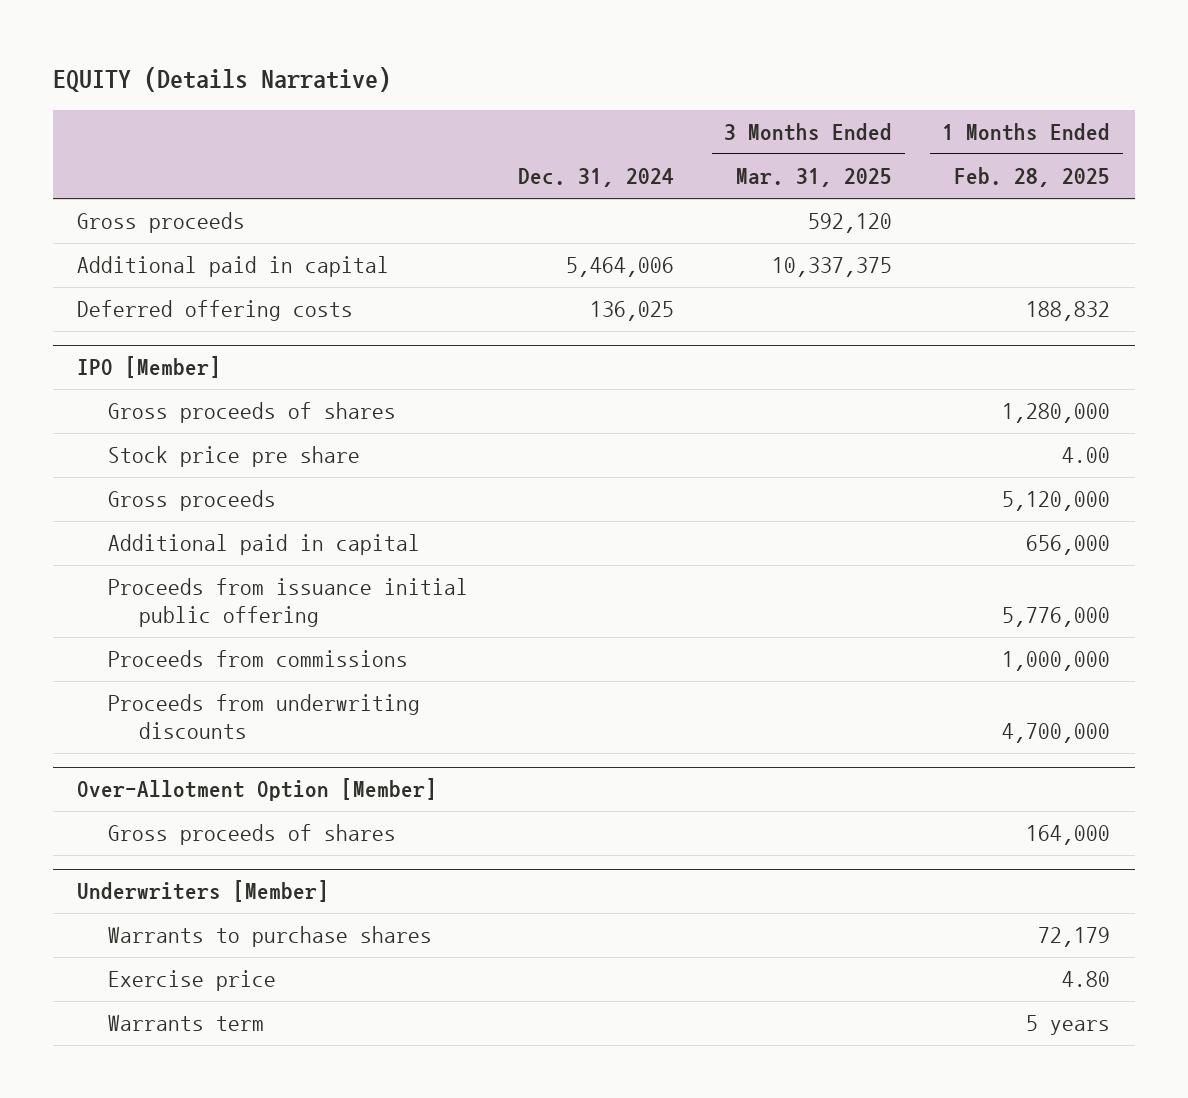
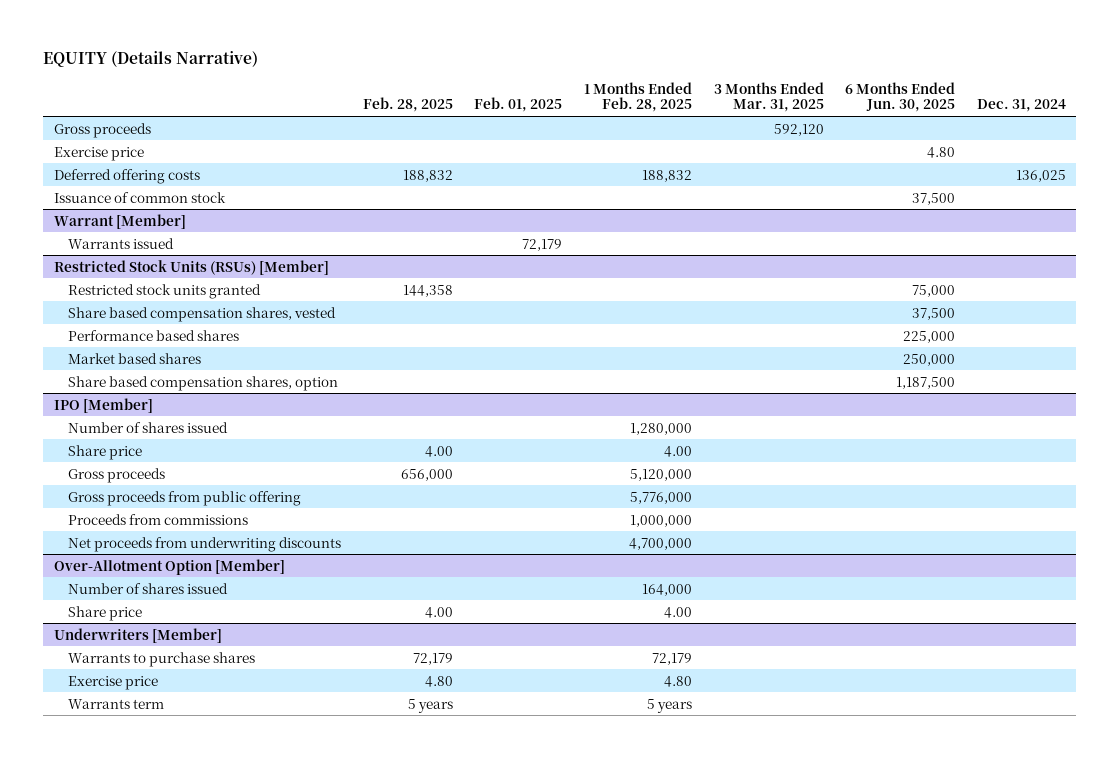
none -> [362,97,453,113] Feb. 28, 2025
none -> [474,97,563,113] Feb. 01, 2025
none -> [845,81,956,113] 6 Months Ended Jun. 30, 2025
[77,256,390,278] Additional paid in capital -> none
none -> [53,146,144,161] Exercise price
none -> [53,191,226,203] Issuance of common stock
none -> [53,213,186,229] Warrant [Member]
none -> [68,237,175,249] Warrants issued
none -> [53,259,329,275] Restricted Stock Units (RSUs) [Member]
none -> [68,283,262,299] Restricted stock units granted
none -> [68,306,337,322] Share based compensation shares, vested
none -> [68,329,240,341] Performance based shares
none -> [68,352,202,364] Market based shares
none -> [68,375,339,391] Share based compensation shares, option
[108,402,397,424] Gross proceeds of shares -> [68,421,229,433] Number of shares issued
[108,446,361,468] Stock price pre share -> [68,444,143,460] Share price
[108,534,421,556] Additional paid in capital -> none
[108,578,469,628] Proceeds from issuance initial public offering -> [68,490,302,506] Gross proceeds from public offering
[108,694,421,740] Proceeds from underwriting discounts -> [68,536,342,552] Net proceeds from underwriting discounts
[108,824,397,846] Gross proceeds of shares -> [68,582,229,594] Number of shares issued
none -> [68,605,143,621] Share price

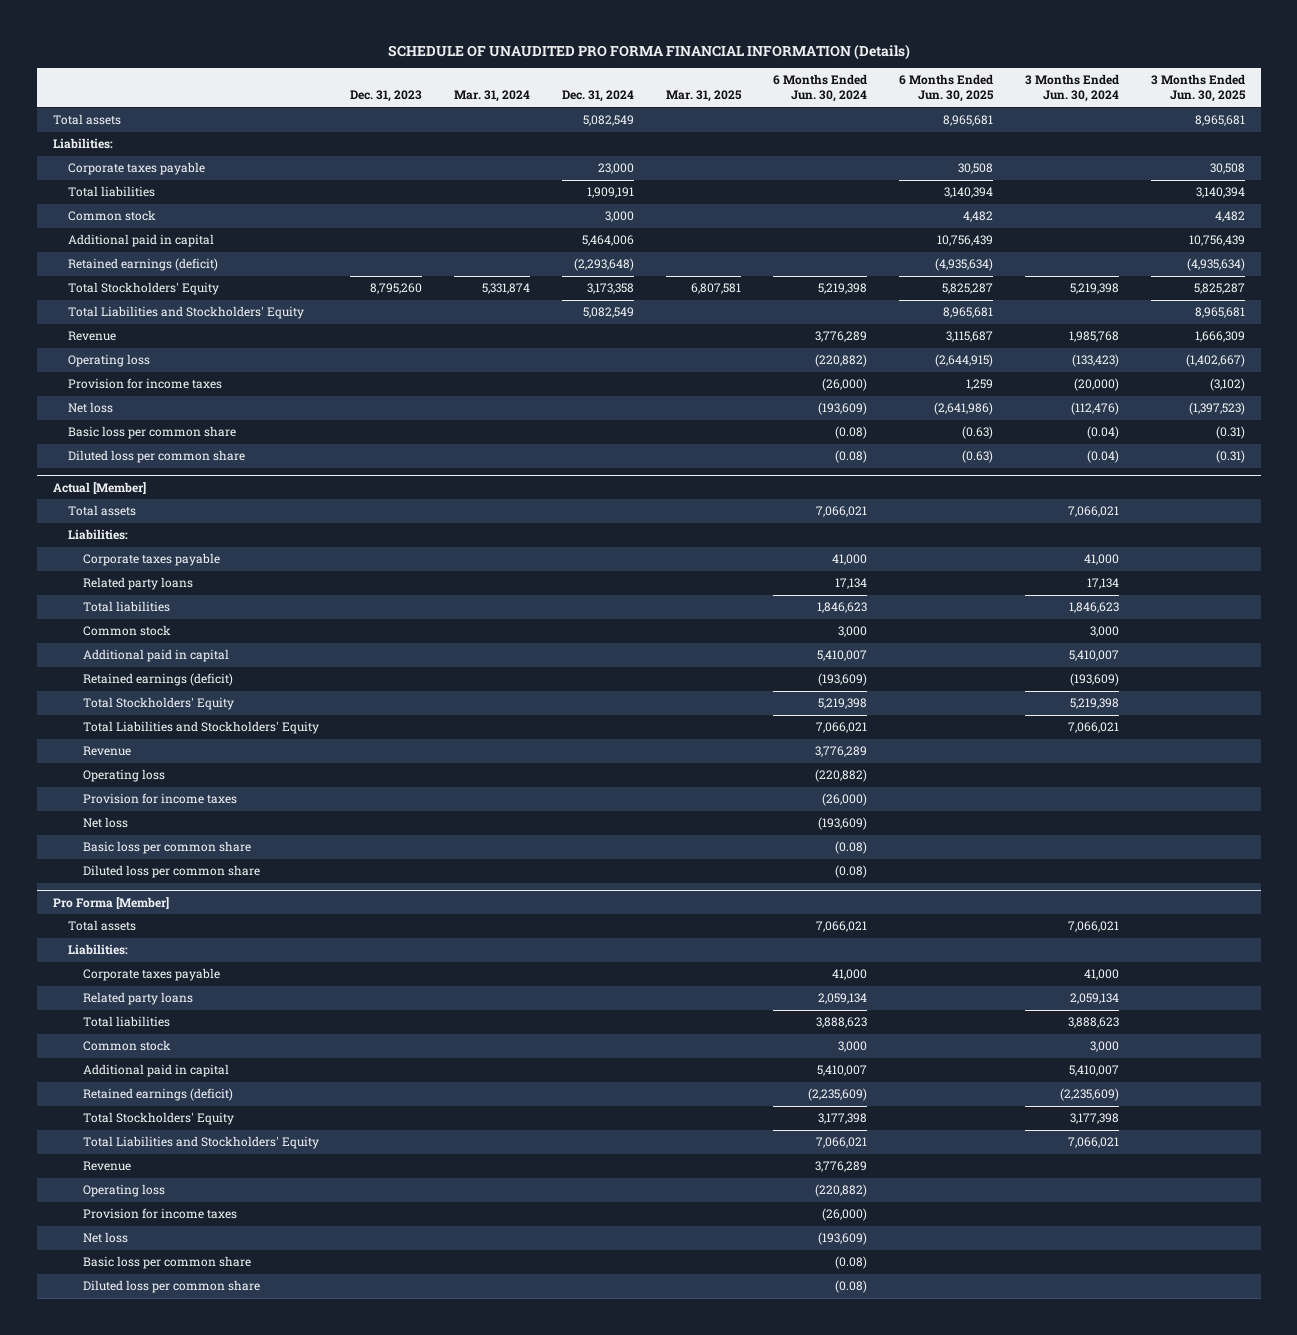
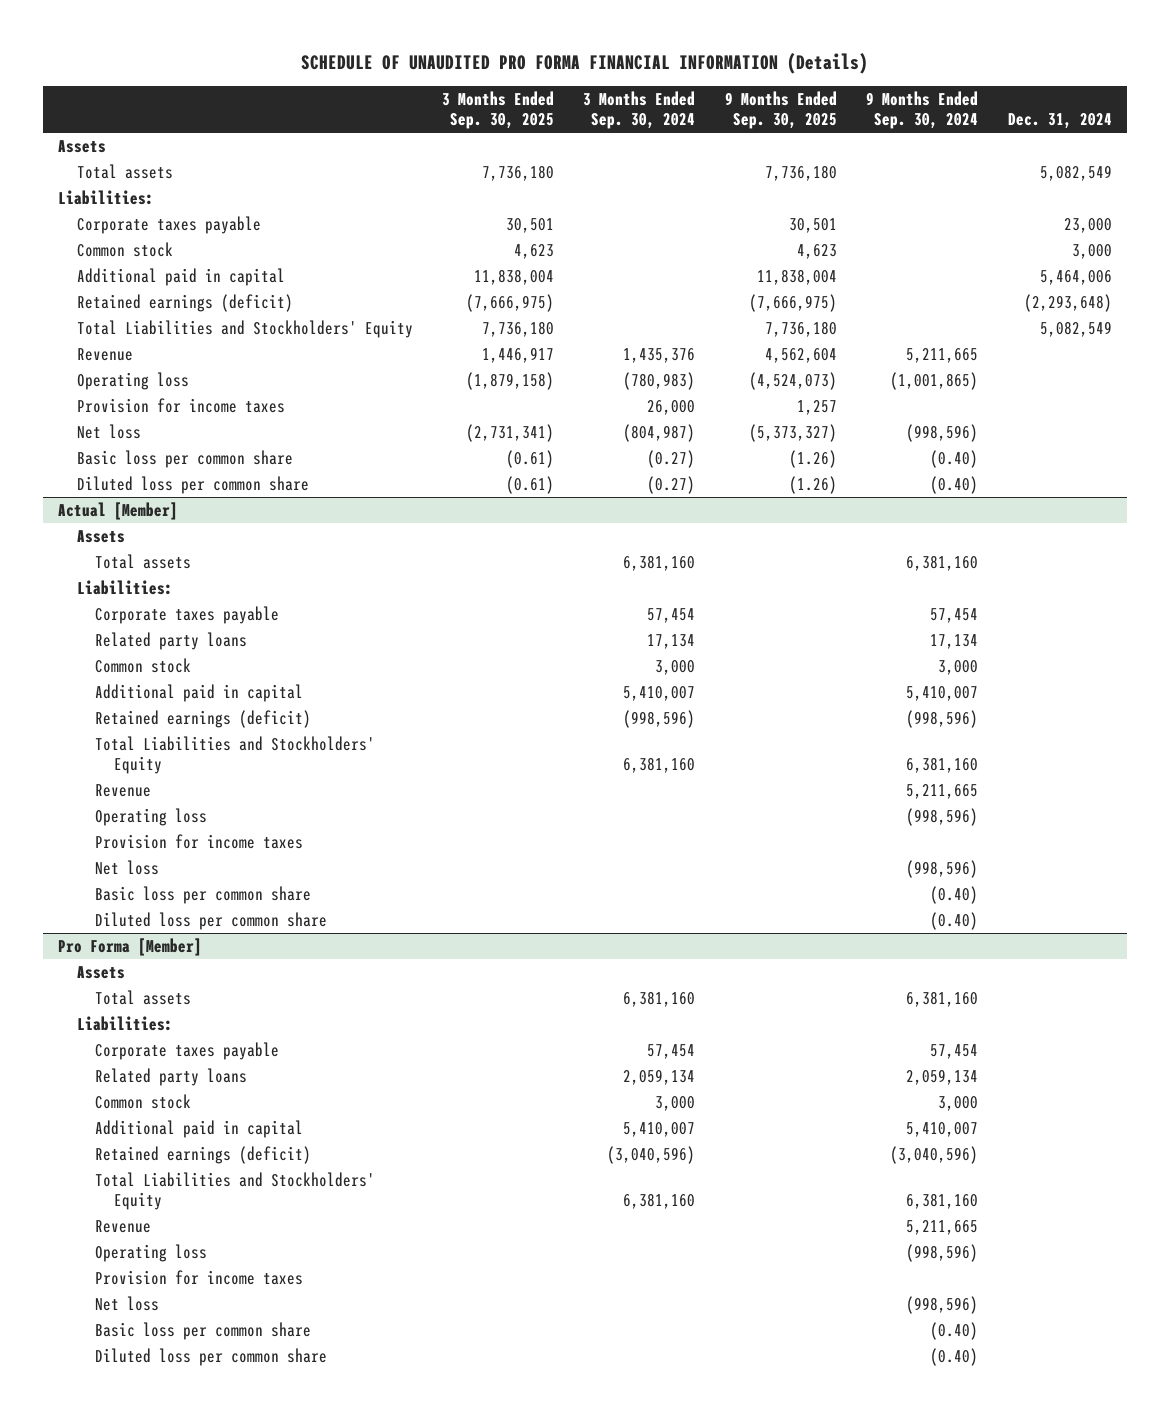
[350,90,423,103] Dec. 31, 2023 -> none
[454,90,531,103] Mar. 31, 2024 -> none
[666,90,743,103] Mar. 31, 2025 -> none
[772,73,867,103] 6 Months Ended Jun. 30, 2024 -> none
[898,73,994,103] 6 Months Ended Jun. 30, 2025 -> none
[1024,73,1119,103] 3 Months Ended Jun. 30, 2024 -> none
[1150,73,1246,103] 3 Months Ended Jun. 30, 2025 -> none
none -> [441,91,554,130] 3 Months Ended Sep. 30, 2025
none -> [583,91,696,130] 3 Months Ended Sep. 30, 2024
none -> [724,91,837,130] 9 Months Ended Sep. 30, 2025
none -> [866,91,979,130] 9 Months Ended Sep. 30, 2024
none -> [57,140,106,154] Assets
[67,186,155,198] Total liabilities -> none
[67,282,219,296] Total Stockholders' Equity -> none
none -> [76,530,125,544] Assets
[82,601,170,613] Total liabilities -> none
[82,697,234,711] Total Stockholders' Equity -> none
none -> [76,966,125,980] Assets
[82,1016,170,1028] Total liabilities -> none
[82,1112,234,1126] Total Stockholders' Equity -> none

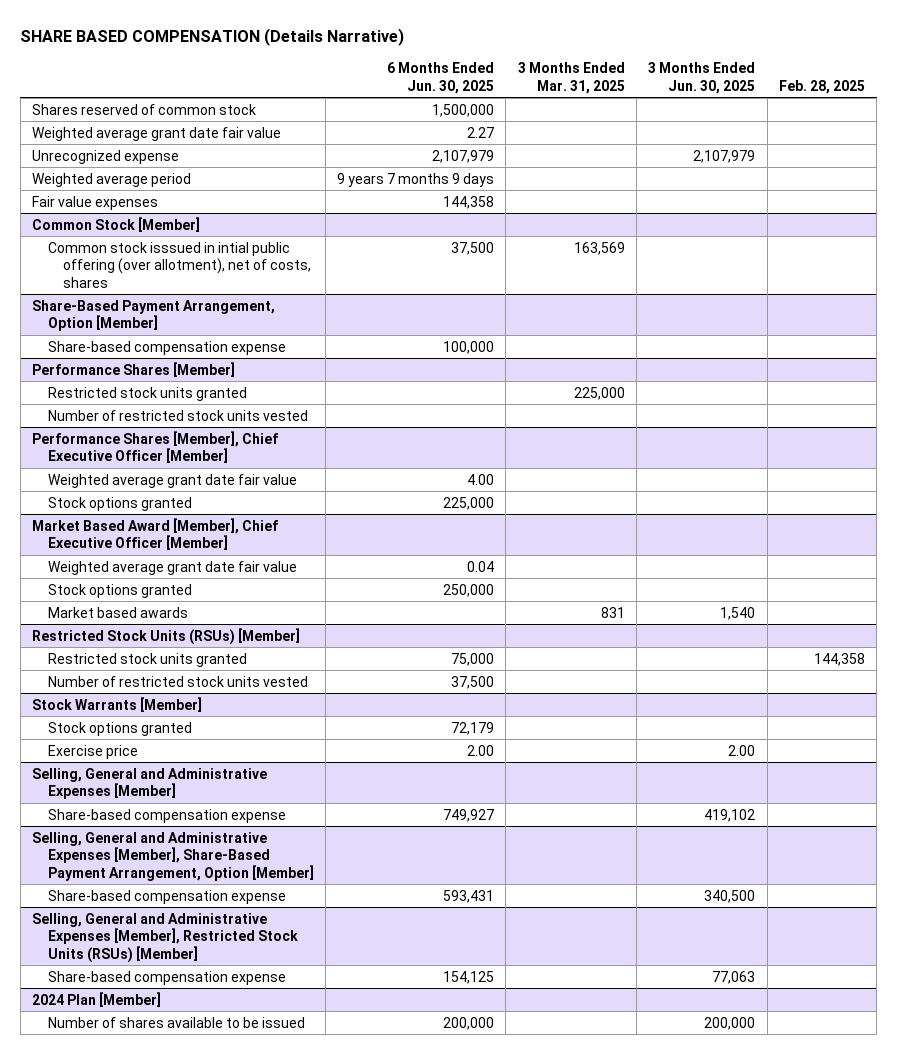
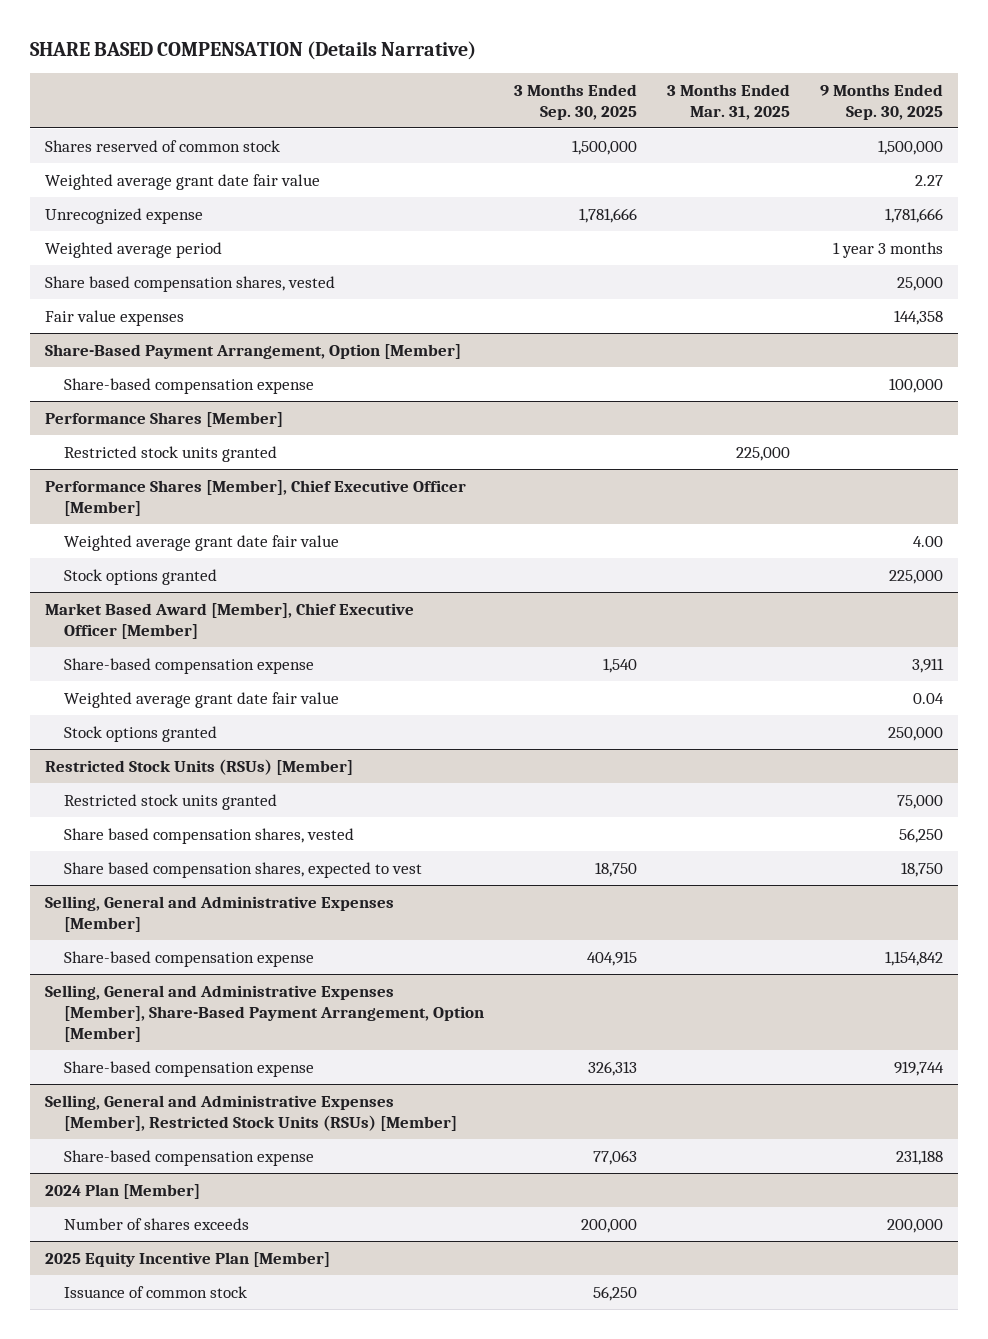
[387,62,495,94] 6 Months Ended Jun. 30, 2025 -> none
[648,62,756,94] 3 Months Ended Jun. 30, 2025 -> none
[778,79,865,94] Feb. 28, 2025 -> none
none -> [513,83,637,120] 3 Months Ended Sep. 30, 2025
none -> [820,83,944,120] 9 Months Ended Sep. 30, 2025
none -> [44,275,335,292] Share based compensation shares, vested
[32,216,201,232] Common Stock [Member] -> none
[47,241,312,288] Common stock isssued in intial public offering (over allotment), net of costs, shares -> none
[47,409,308,421] Number of restricted stock units vested -> none
none -> [63,657,314,674] Share-based compensation expense
[47,606,188,618] Market based awards -> none
[47,675,308,687] Number of restricted stock units vested -> none
[32,696,203,712] Stock Warrants [Member] -> none
[47,721,192,736] Stock options granted -> none
[47,744,138,759] Exercise price -> none
none -> [63,827,354,844] Share based compensation shares, vested
none -> [63,861,422,878] Share based compensation shares, expected to vest
[47,1016,305,1028] Number of shares available to be issued -> none
none -> [63,1217,249,1230] Number of shares exceeds
none -> [44,1251,330,1267] 2025 Equity Incentive Plan [Member]
none -> [63,1285,247,1298] Issuance of common stock

